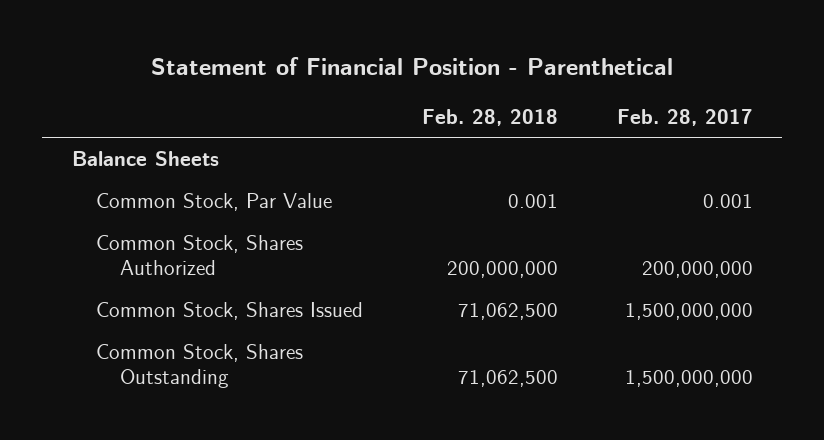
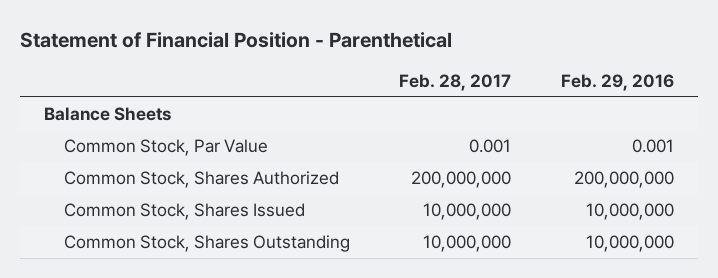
[421,109,558,127] Feb. 28, 2018 -> none
none -> [560,73,674,91] Feb. 29, 2016
[624,303,753,321] 1,500,000,000 -> [423,203,512,221] 10,000,000
[624,370,753,388] 1,500,000,000 -> [423,235,512,253] 10,000,000

